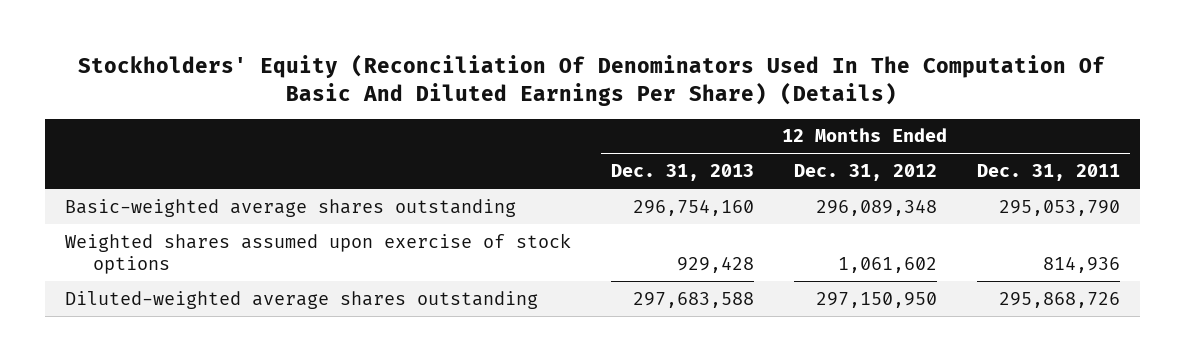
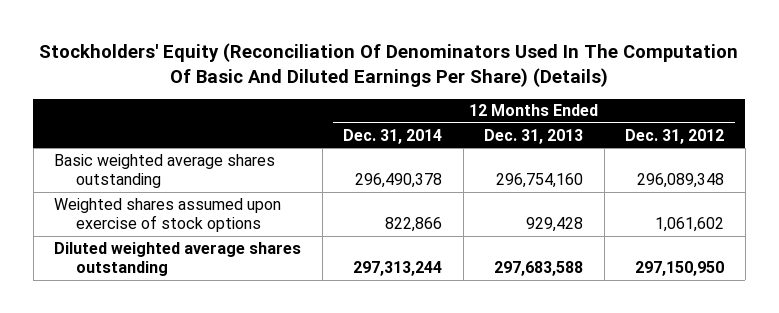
[976,164,1120,182] Dec. 31, 2011 -> none
none -> [343,128,443,144] Dec. 31, 2014
[65,198,517,217] Basic-weighted average shares outstanding -> [54,153,276,189] Basic weighted average shares outstanding
[65,290,539,309] Diluted-weighted average shares outstanding -> [54,241,302,277] Diluted weighted average shares outstanding

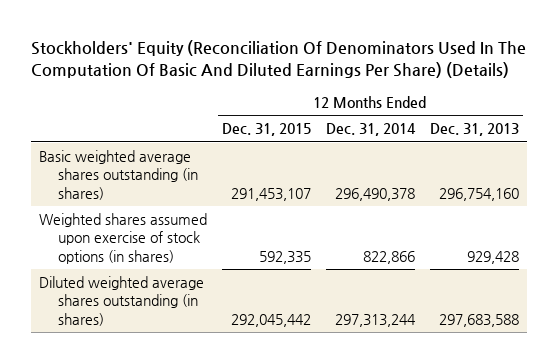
[625,128,725,144] Dec. 31, 2012 -> none
none -> [221,123,311,137] Dec. 31, 2015
[54,153,276,189] Basic weighted average shares outstanding -> [38,150,199,200] Basic weighted average shares outstanding (in shares)
[54,197,282,233] Weighted shares assumed upon exercise of stock options -> [38,213,207,264] Weighted shares assumed upon exercise of stock options (in shares)
[54,241,302,277] Diluted weighted average shares outstanding -> [38,276,204,326] Diluted weighted average shares outstanding (in shares)

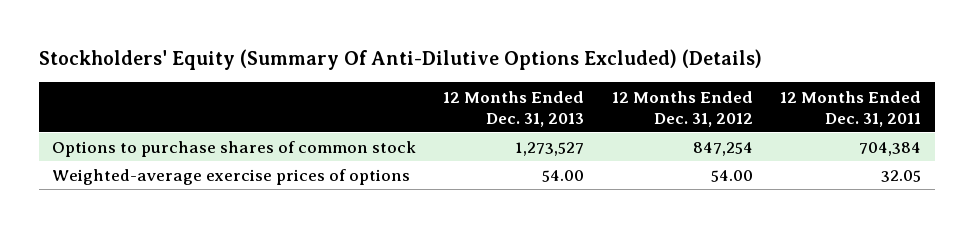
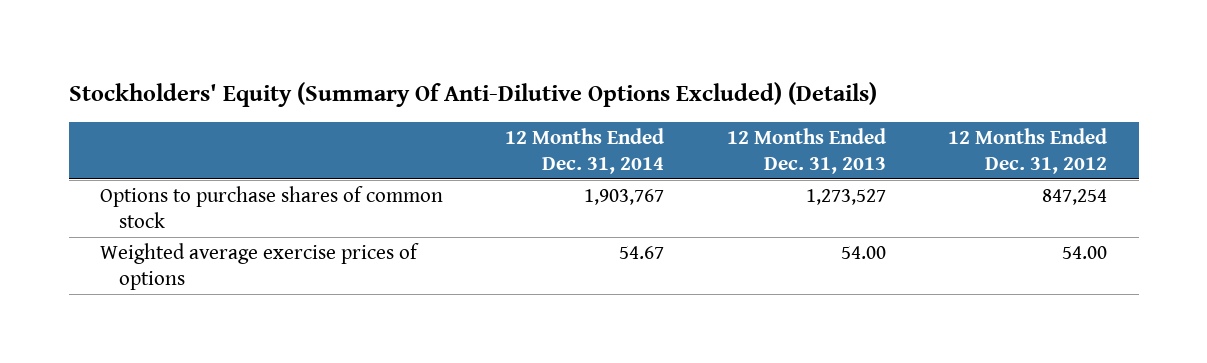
[779,90,921,127] 12 Months Ended Dec. 31, 2011 -> none
none -> [505,127,665,174] 12 Months Ended Dec. 31, 2014
[52,169,411,186] Weighted-average exercise prices of options -> [99,242,419,290] Weighted average exercise prices of options

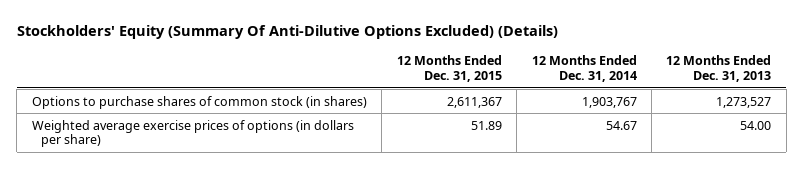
[948,127,1108,174] 12 Months Ended Dec. 31, 2012 -> none
none -> [396,55,502,83] 12 Months Ended Dec. 31, 2015
[99,185,443,228] Options to purchase shares of common stock -> [31,95,367,109] Options to purchase shares of common stock (in shares)
[99,242,419,290] Weighted average exercise prices of options -> [31,119,354,148] Weighted average exercise prices of options (in dollars per share)

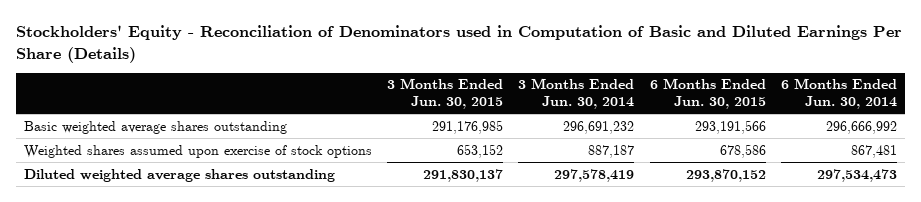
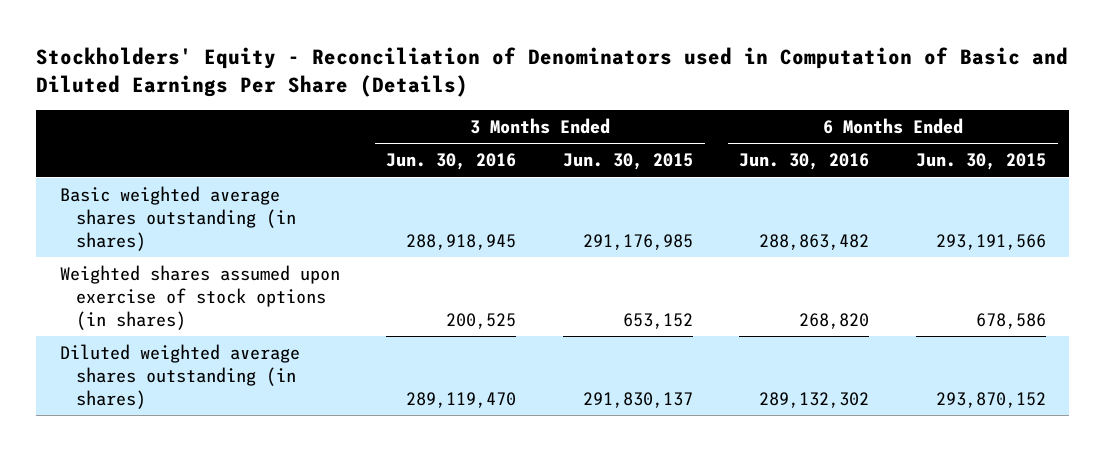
[518,78,635,110] 3 Months Ended Jun. 30, 2014 -> none
[780,78,897,110] 6 Months Ended Jun. 30, 2014 -> none
none -> [386,153,517,171] Jun. 30, 2016
none -> [739,153,870,171] Jun. 30, 2016
[23,120,287,134] Basic weighted average shares outstanding -> [59,185,297,252] Basic weighted average shares outstanding (in shares)
[23,144,372,158] Weighted shares assumed upon exercise of stock options -> [59,264,340,331] Weighted shares assumed upon exercise of stock options (in shares)
[23,168,335,182] Diluted weighted average shares outstanding -> [59,343,300,410] Diluted weighted average shares outstanding (in shares)

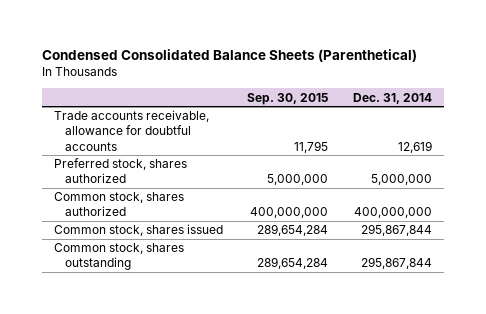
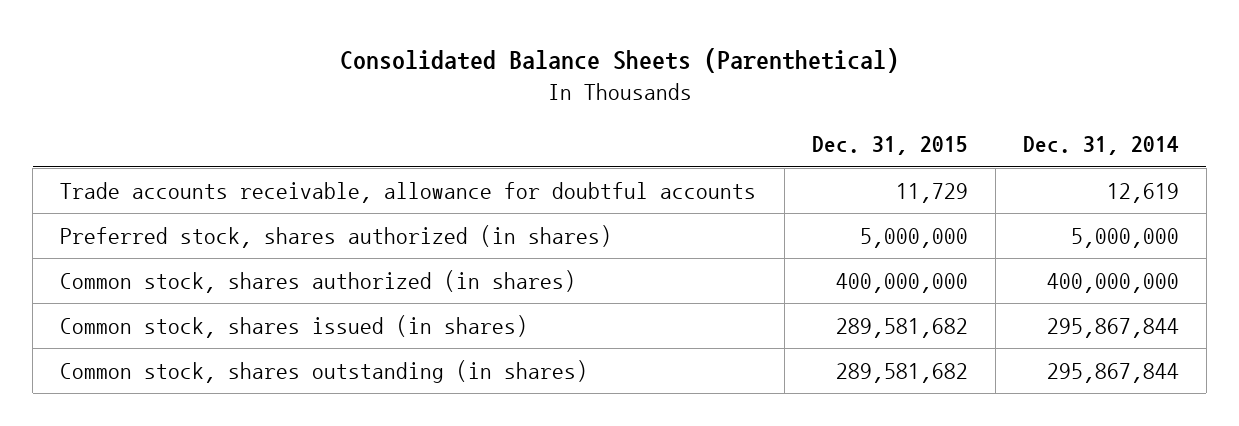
[41,49,417,63] Condensed Consolidated Balance Sheets (Parenthetical) -> [339,48,899,74] Consolidated Balance Sheets (Parenthetical)
[247,92,329,105] Sep. 30, 2015 -> none
none -> [811,136,968,156] Dec. 31, 2015
[53,158,187,184] Preferred stock, shares authorized -> [60,224,613,248] Preferred stock, shares authorized (in shares)
[53,192,184,217] Common stock, shares authorized -> [60,269,577,293] Common stock, shares authorized (in shares)
[53,224,223,237] Common stock, shares issued -> [60,314,529,338] Common stock, shares issued (in shares)
[53,243,184,271] Common stock, shares outstanding -> [60,359,589,383] Common stock, shares outstanding (in shares)

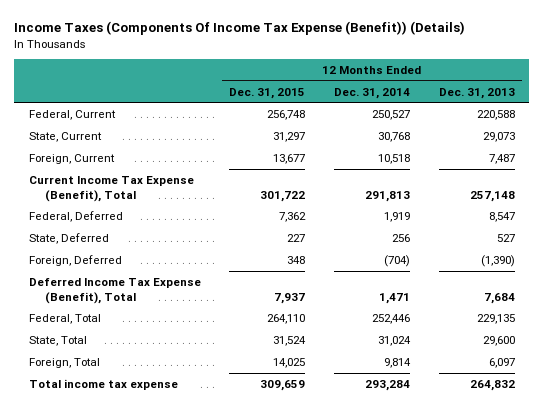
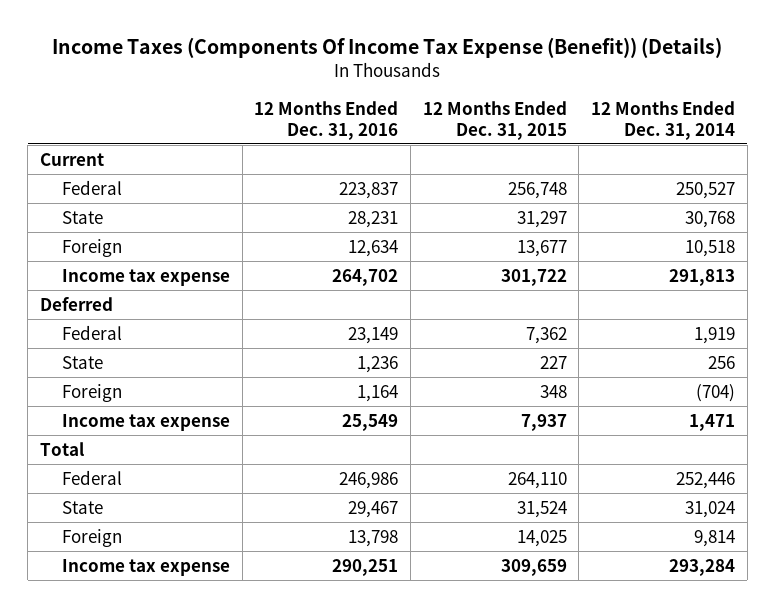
[438,87,515,99] Dec. 31, 2013 -> none
none -> [254,100,399,140] 12 Months Ended Dec. 31, 2016
none -> [39,152,104,166] Current
[28,109,116,120] Federal, Current -> [62,179,123,195] Federal
[28,131,102,142] State, Current -> [62,210,104,224] State
[28,153,115,164] Foreign, Current -> [62,238,123,257] Foreign
[28,175,194,202] Current Income Tax Expense (Benefit), Total -> [62,268,231,286] Income tax expense
none -> [39,296,113,311] Deferred
[28,210,123,222] Federal, Deferred -> [62,324,123,340] Federal
[28,232,109,244] State, Deferred -> [62,355,104,369] State
[28,254,122,266] Foreign, Deferred -> [62,383,123,402] Foreign
[28,277,201,304] Deferred Income Tax Expense (Benefit), Total -> [62,413,231,431] Income tax expense
none -> [39,441,84,456] Total
[28,313,101,324] Federal, Total -> [62,469,123,485] Federal
[28,335,87,346] State, Total -> [62,500,104,514] State
[28,357,100,368] Foreign, Total -> [62,528,123,547] Foreign
[28,378,178,390] Total income tax expense -> [62,558,231,576] Income tax expense

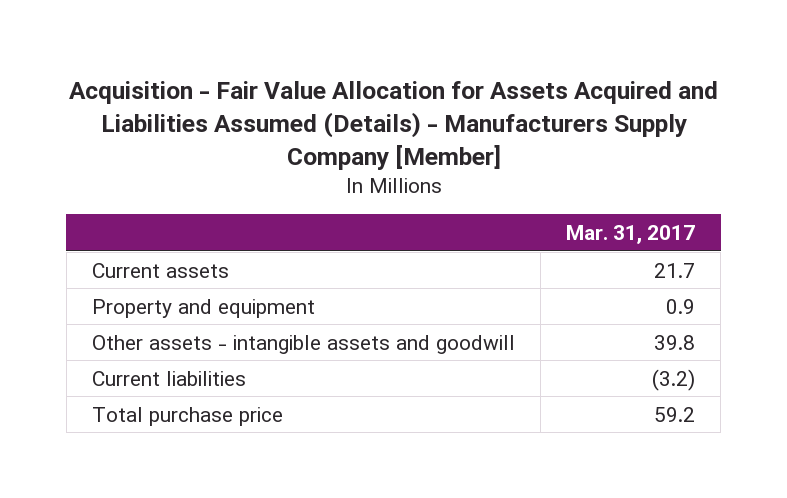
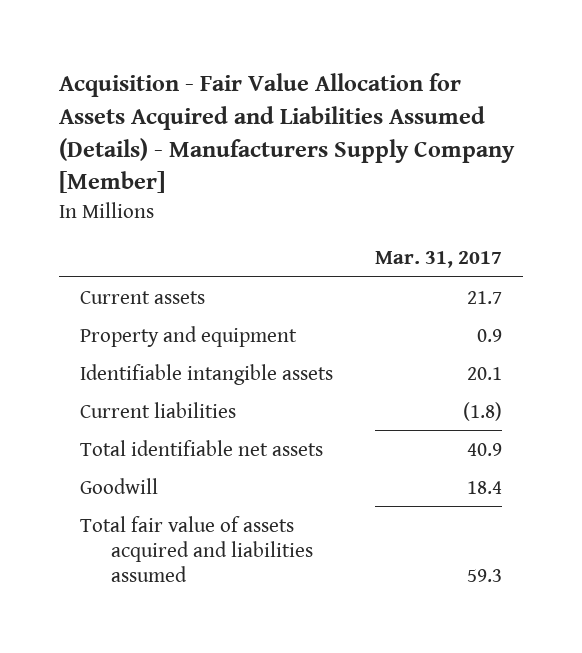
[91,334,515,354] Other assets - intangible assets and goodwill -> none
[91,406,283,426] Total purchase price -> none
none -> [79,363,333,385] Identifiable intangible assets
[652,368,696,391] (3.2) -> [462,401,502,421] (1.8)
none -> [79,439,323,456] Total identifiable net assets
none -> [79,477,158,494] Goodwill
none -> [79,515,313,582] Total fair value of assets acquired and liabilities assumed

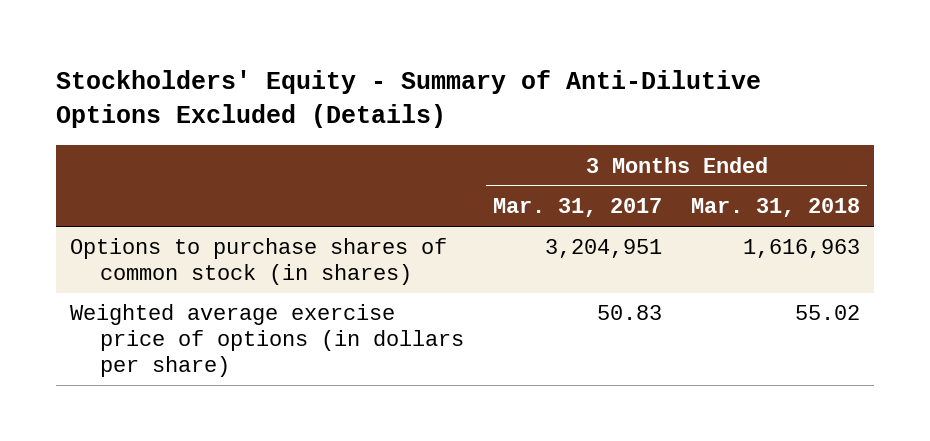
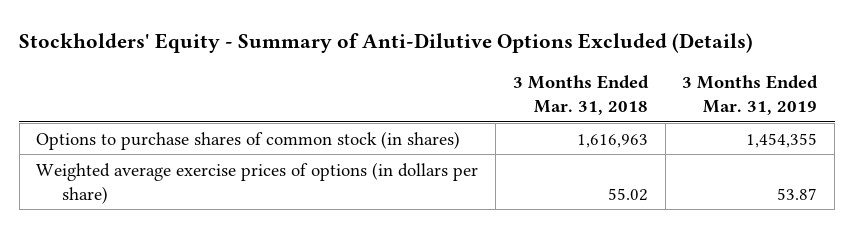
[493,198,663,218] Mar. 31, 2017 -> none
none -> [682,74,819,115] 3 Months Ended Mar. 31, 2019
[69,304,465,377] Weighted average exercise price of options (in dollars per share) -> [36,161,479,204] Weighted average exercise prices of options (in dollars per share)

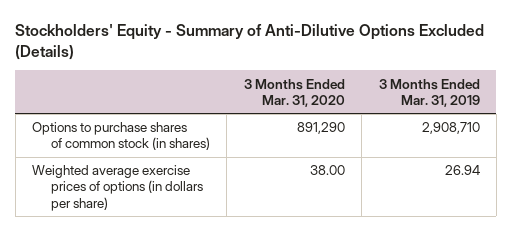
[512,74,649,115] 3 Months Ended Mar. 31, 2018 -> none
none -> [243,78,345,107] 3 Months Ended Mar. 31, 2020
[746,132,818,148] 1,454,355 -> [421,122,480,135] 2,908,710
[777,187,818,200] 53.87 -> [444,165,480,176] 26.94

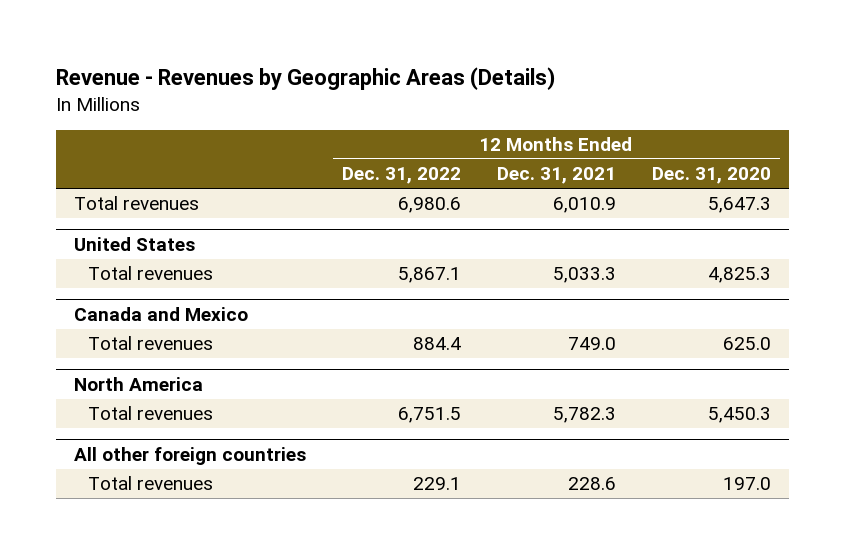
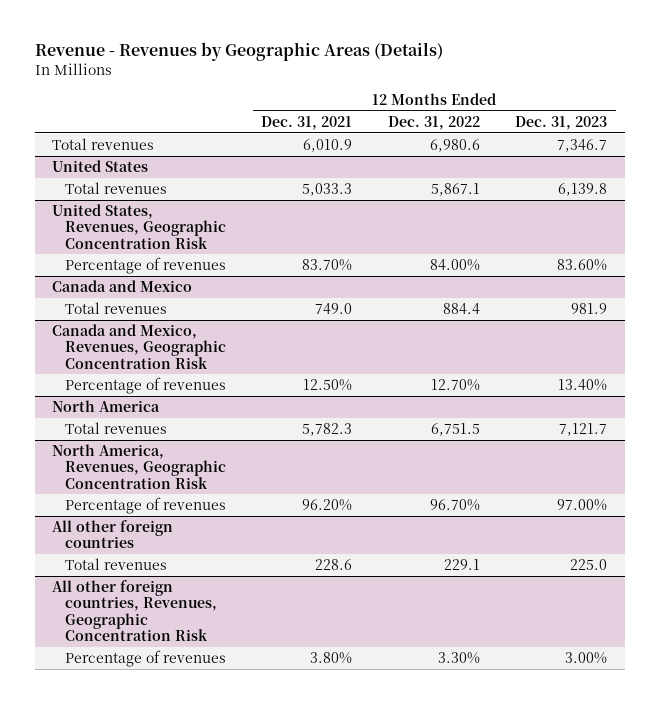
[651,167,771,185] Dec. 31, 2020 -> none
none -> [514,115,607,130] Dec. 31, 2023
none -> [52,204,227,249] United States, Revenues, Geographic Concentration Risk
none -> [65,257,227,275] Percentage of revenues
none -> [52,324,227,369] Canada and Mexico, Revenues, Geographic Concentration Risk
none -> [65,377,227,395] Percentage of revenues
none -> [52,444,227,489] North America, Revenues, Geographic Concentration Risk
none -> [65,497,227,515] Percentage of revenues
none -> [52,580,218,641] All other foreign countries, Revenues, Geographic Concentration Risk
none -> [65,650,227,668] Percentage of revenues

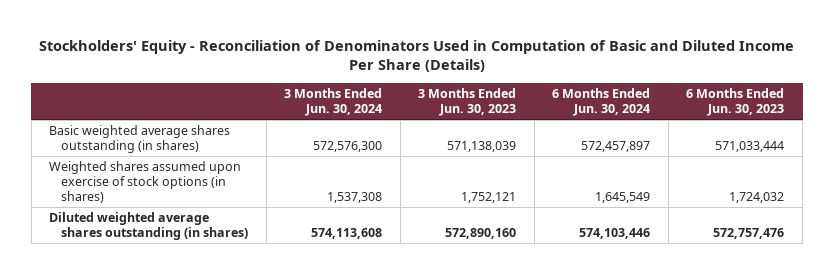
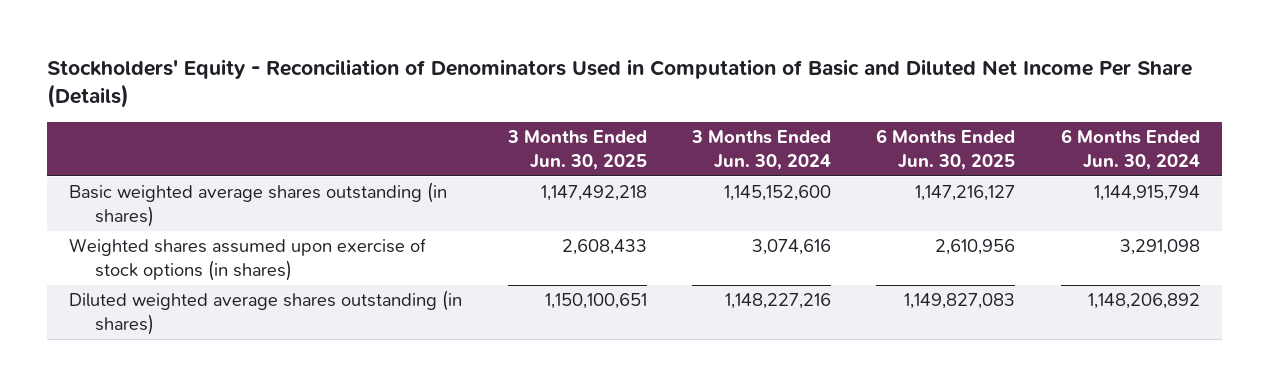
[38,39,794,73] Stockholders' Equity - Reconciliation of Denominators Used in Computation of Basic and Diluted Income Per Share (Details) -> [46,58,1192,109] Stockholders' Equity - Reconciliation of Denominators Used in Computation of Basic and Diluted Net Income Per Share (Details)
[418,88,517,116] 3 Months Ended Jun. 30, 2023 -> none
[686,88,785,116] 6 Months Ended Jun. 30, 2023 -> none
none -> [506,130,647,170] 3 Months Ended Jun. 30, 2025
none -> [876,129,1016,170] 6 Months Ended Jun. 30, 2025
[313,140,383,152] 572,576,300 -> [723,185,831,202] 1,145,152,600
[581,140,651,152] 572,457,897 -> [1093,185,1200,202] 1,144,915,794
[327,191,383,203] 1,537,308 -> [751,239,831,256] 3,074,616
[595,191,651,203] 1,645,549 -> [1119,239,1200,256] 3,291,098
[311,227,383,239] 574,113,608 -> [724,293,831,310] 1,148,227,216
[579,227,651,239] 574,103,446 -> [1087,293,1200,310] 1,148,206,892

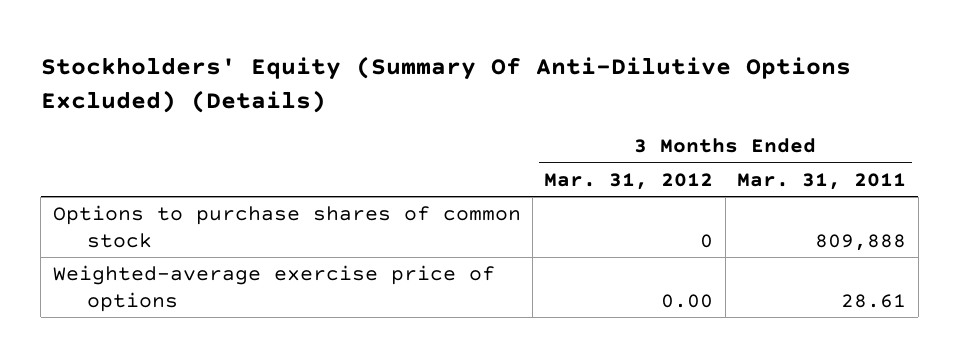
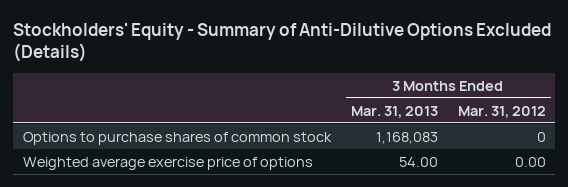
[40,56,851,113] Stockholders' Equity (Summary Of Anti-Dilutive Options Excluded) (Details) -> [12,22,551,63] Stockholders' Equity - Summary of Anti-Dilutive Options Excluded (Details)
[737,172,907,190] Mar. 31, 2011 -> none
none -> [350,105,438,118] Mar. 31, 2013
[52,265,495,313] Weighted-average exercise price of options -> [22,156,313,170] Weighted average exercise price of options

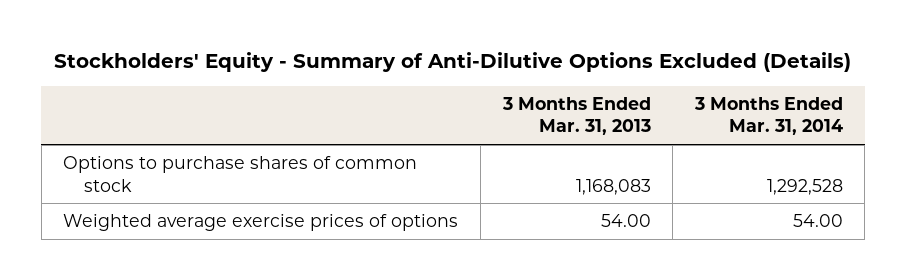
[457,105,546,118] Mar. 31, 2012 -> none
none -> [693,96,843,136] 3 Months Ended Mar. 31, 2014
[22,156,313,170] Weighted average exercise price of options -> [63,214,459,232] Weighted average exercise prices of options

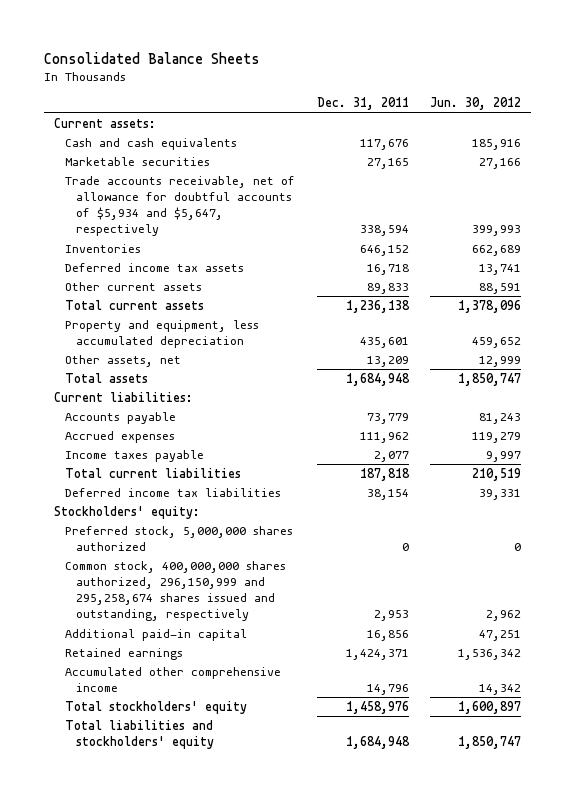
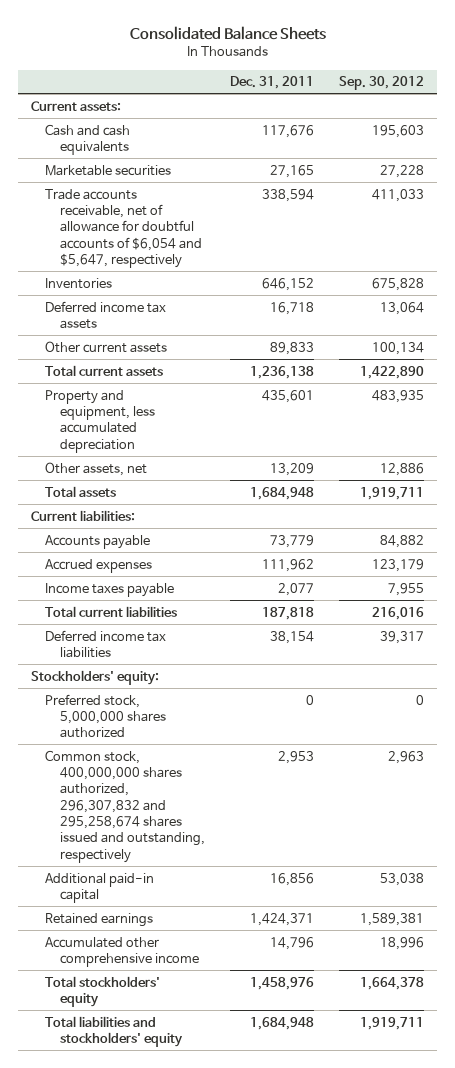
[429,97,521,111] Jun. 30, 2012 -> none
none -> [339,76,425,91] Sep. 30, 2012
[65,176,296,237] Trade accounts receivable, net of allowance for doubtful accounts of $5,934 and $5,647, respectively -> [45,188,202,269] Trade accounts receivable, net of allowance for doubtful accounts of $6,054 and $5,647, respectively
[65,561,287,622] Common stock, 400,000,000 shares authorized, 296,150,999 and 295,258,674 shares issued and outstanding, respectively -> [45,749,205,863] Common stock, 400,000,000 shares authorized, 296,307,832 and 295,258,674 shares issued and outstanding, respectively

